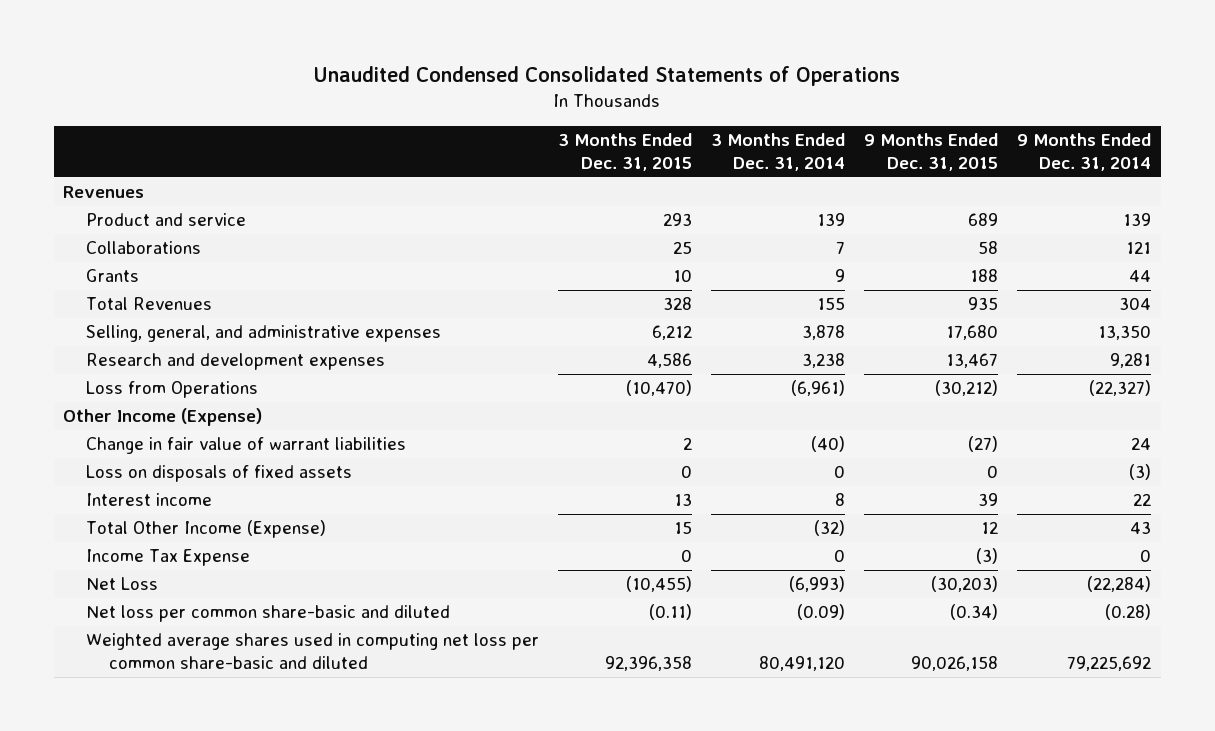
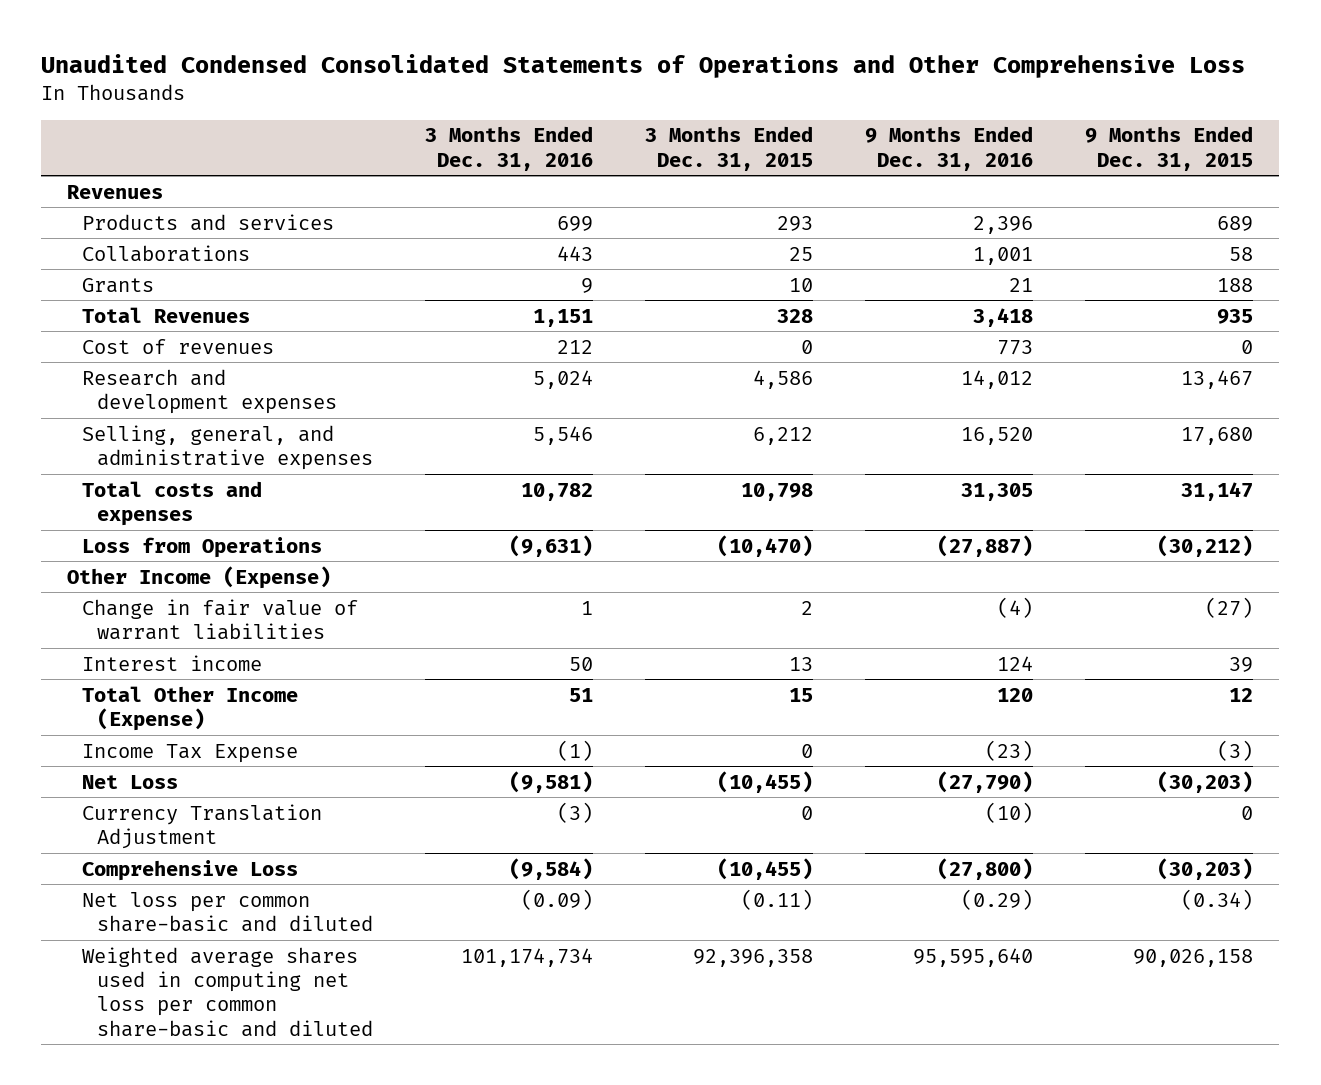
[313,66,901,87] Unaudited Condensed Consolidated Statements of Operations -> [41,53,1246,78] Unaudited Condensed Consolidated Statements of Operations and Other Comprehensive Loss
[711,133,846,171] 3 Months Ended Dec. 31, 2014 -> none
[1017,133,1152,171] 9 Months Ended Dec. 31, 2014 -> none
none -> [425,126,594,171] 3 Months Ended Dec. 31, 2016
none -> [865,126,1034,171] 9 Months Ended Dec. 31, 2016
[86,213,247,227] Product and service -> [82,213,335,231] Products and services
none -> [82,338,275,354] Cost of revenues
[86,325,442,343] Selling, general, and administrative expenses -> [82,424,374,471] Selling, general, and administrative expenses
none -> [82,480,263,527] Total costs and expenses
[86,465,353,483] Loss on disposals of fixed assets -> none
none -> [82,803,323,850] Currency Translation Adjustment
none -> [82,859,299,881] Comprehensive Loss

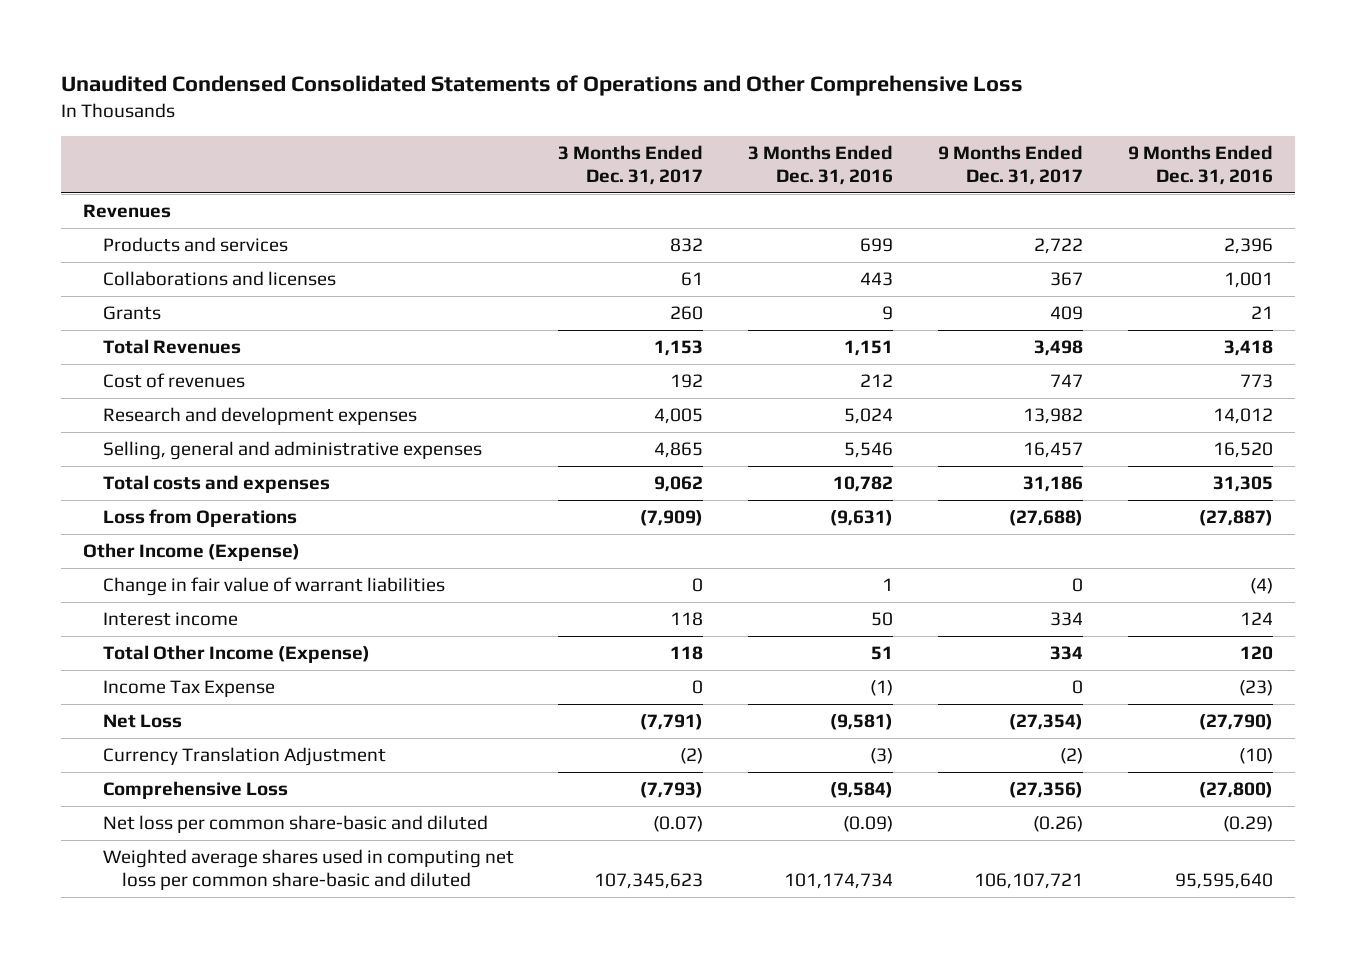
[645,126,814,171] 3 Months Ended Dec. 31, 2015 -> none
[1085,126,1254,171] 9 Months Ended Dec. 31, 2015 -> none
none -> [558,145,704,185] 3 Months Ended Dec. 31, 2017
none -> [937,145,1083,185] 9 Months Ended Dec. 31, 2017
[82,244,251,262] Collaborations -> [102,271,336,287] Collaborations and licenses
[82,424,374,471] Selling, general, and administrative expenses -> [102,441,482,461] Selling, general and administrative expenses

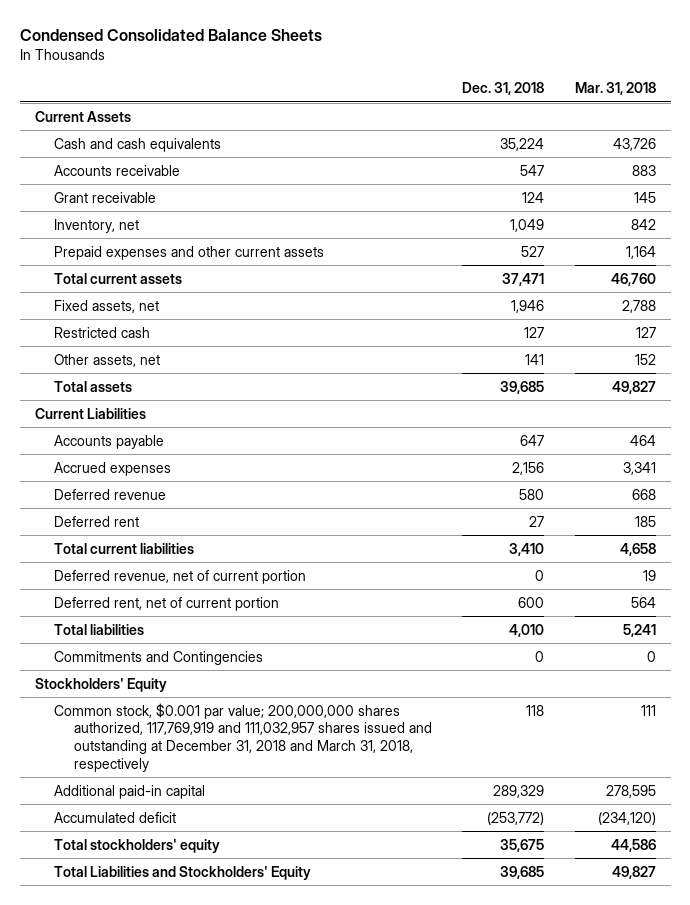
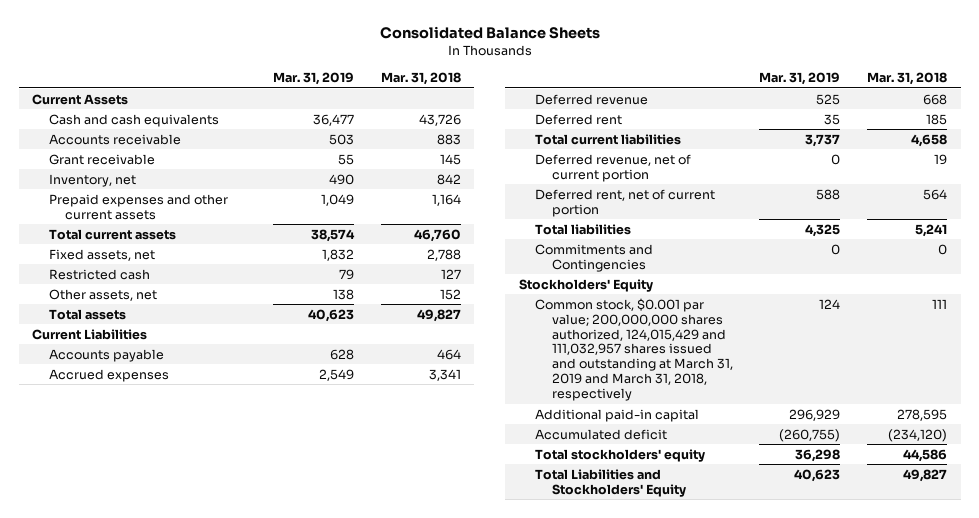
[19,29,322,42] Condensed Consolidated Balance Sheets -> [379,26,600,40] Consolidated Balance Sheets
[462,82,545,96] Dec. 31, 2018 -> none
none -> [272,71,354,85] Mar. 31, 2019
[54,702,433,772] Common stock, $0.001 par value; 200,000,000 shares authorized, 117,769,919 and 111,032,957 shares issued and outstanding at December 31, 2018 and March 31, 2018, respectively -> [535,297,733,401] Common stock, $0.001 par value; 200,000,000 shares authorized, 124,015,429 and 111,032,957 shares issued and outstanding at March 31, 2019 and March 31, 2018, respectively

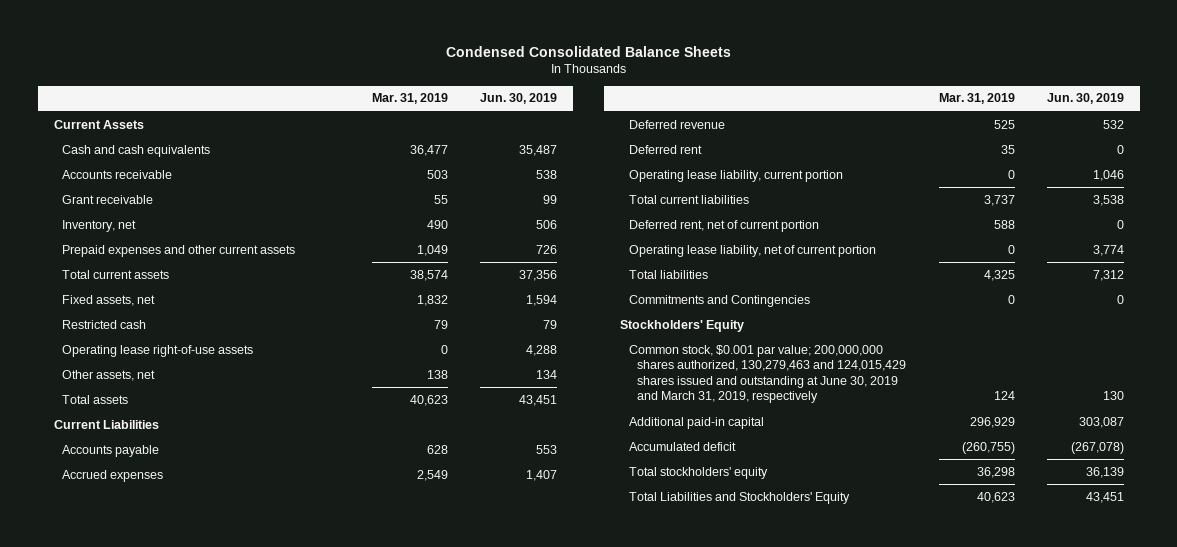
[379,26,600,40] Consolidated Balance Sheets -> [445,45,731,57] Condensed Consolidated Balance Sheets
[380,71,461,85] Mar. 31, 2018 -> none
none -> [480,93,558,105] Jun. 30, 2019
none -> [62,344,254,357] Operating lease right-of-use assets
none -> [628,169,843,182] Operating lease liability, current portion
[535,153,692,182] Deferred revenue, net of current portion -> none
none -> [628,244,876,257] Operating lease liability, net of current portion
[535,297,733,401] Common stock, $0.001 par value; 200,000,000 shares authorized, 124,015,429 and 111,032,957 shares issued and outstanding at March 31, 2019 and March 31, 2018, respectively -> [628,344,907,404] Common stock, $0.001 par value; 200,000,000 shares authorized, 130,279,463 and 124,015,429 shares issued and outstanding at June 30, 2019 and March 31, 2019, respectively

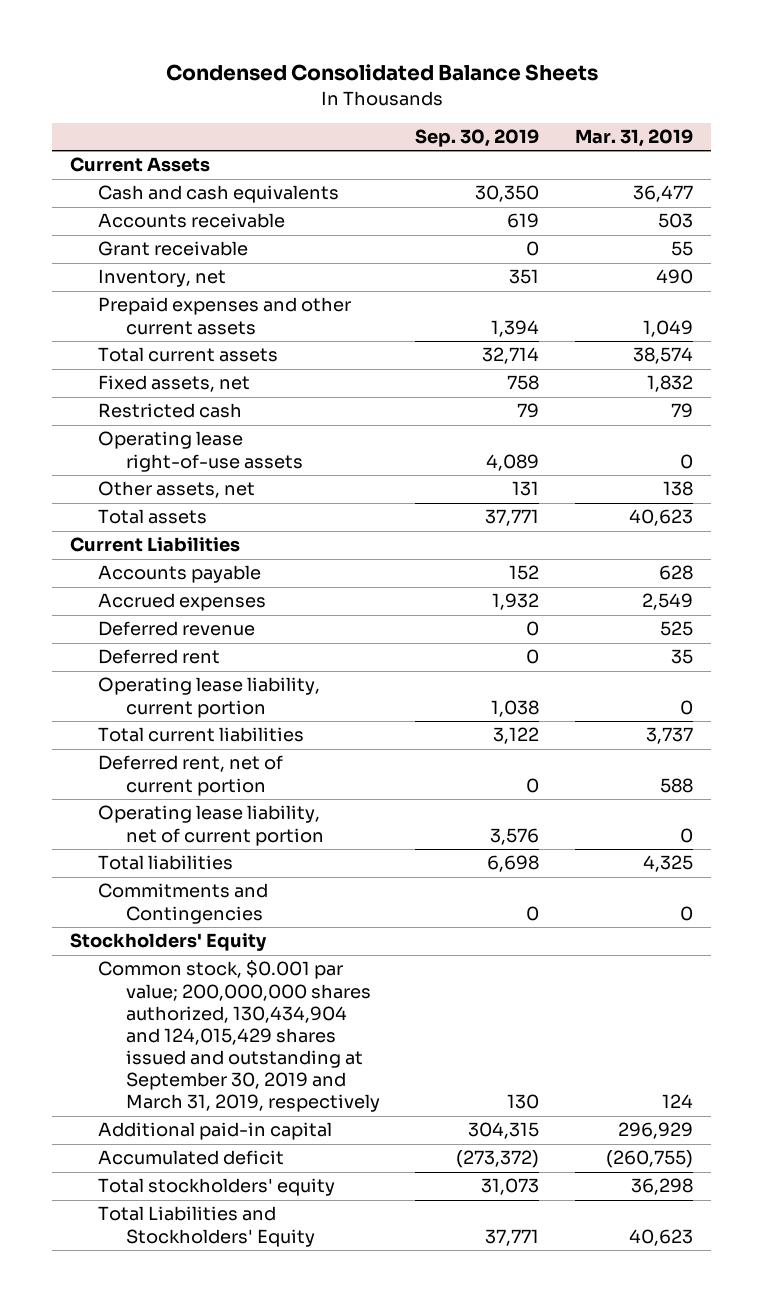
[480,93,558,105] Jun. 30, 2019 -> none
none -> [415,129,540,148] Sep. 30, 2019
[628,344,907,404] Common stock, $0.001 par value; 200,000,000 shares authorized, 130,279,463 and 124,015,429 shares issued and outstanding at June 30, 2019 and March 31, 2019, respectively -> [98,960,380,1113] Common stock, $0.001 par value; 200,000,000 shares authorized, 130,434,904 and 124,015,429 shares issued and outstanding at September 30, 2019 and March 31, 2019, respectively

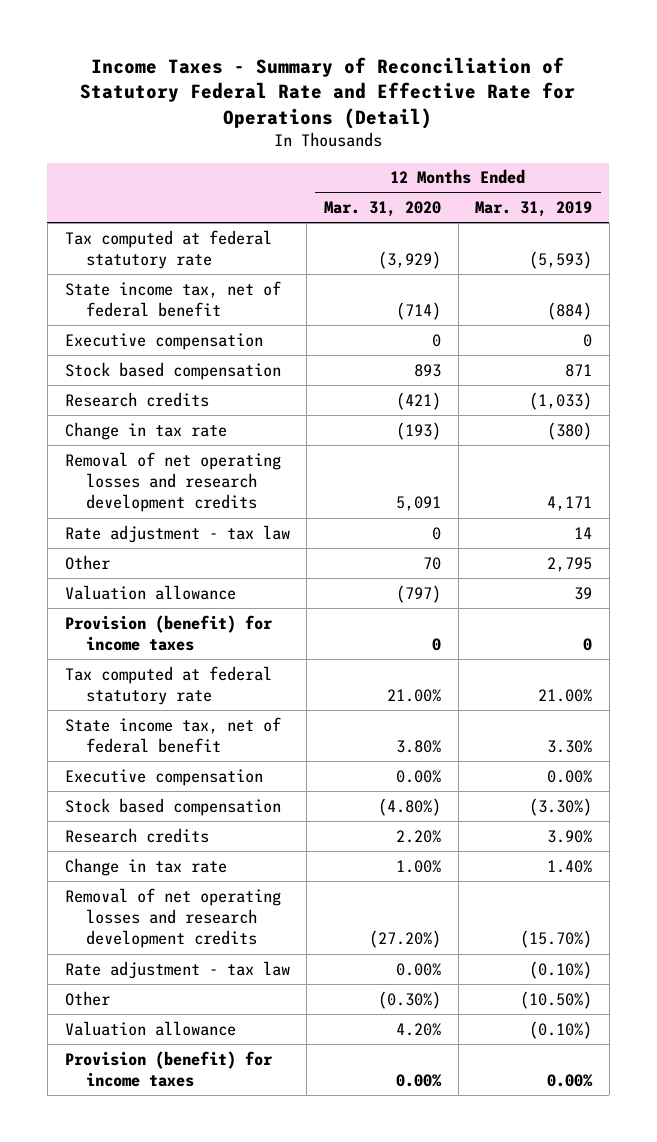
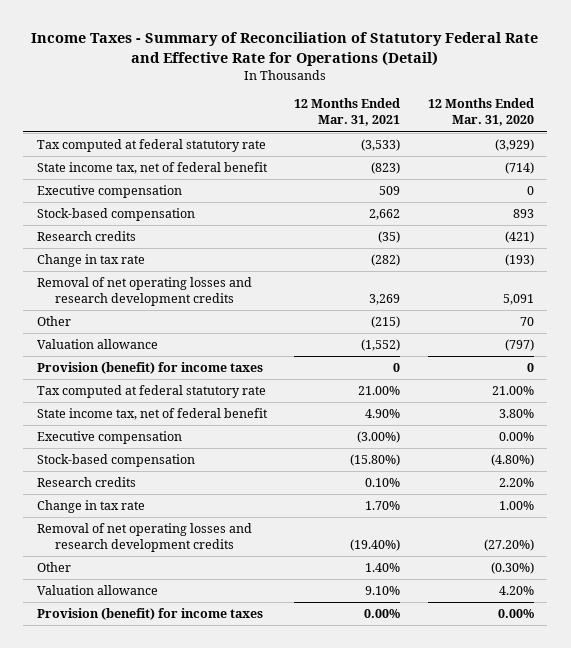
[475,201,593,218] Mar. 31, 2019 -> none
none -> [294,98,401,127] 12 Months Ended Mar. 31, 2021
[64,361,281,380] Stock based compensation -> [37,208,196,222] Stock-based compensation
[64,524,290,543] Rate adjustment - tax law -> none
[64,797,281,816] Stock based compensation -> [37,454,196,468] Stock-based compensation
[64,960,290,979] Rate adjustment - tax law -> none

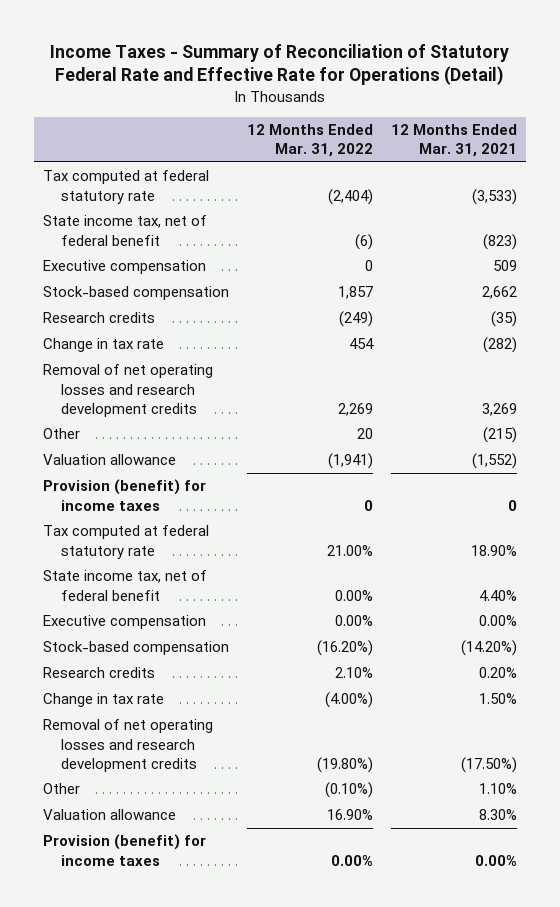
[427,98,534,127] 12 Months Ended Mar. 31, 2020 -> none
none -> [246,123,373,158] 12 Months Ended Mar. 31, 2022
[358,386,401,396] 21.00% -> [470,544,517,556] 18.90%
[365,409,401,419] 4.90% -> [478,589,517,601] 4.40%
[357,431,401,444] (3.00%) -> [478,615,517,627] 0.00%
[350,454,401,467] (15.80%) -> [460,640,517,657] (14.20%)
[365,478,401,488] 0.10% -> [478,667,517,679] 0.20%
[365,501,401,511] 1.70% -> [478,693,517,705] 1.50%
[350,539,401,552] (19.40%) -> [460,757,517,774] (17.50%)
[365,563,401,573] 1.40% -> [478,783,517,795] 1.10%
[365,586,401,596] 9.10% -> [478,809,517,821] 8.30%

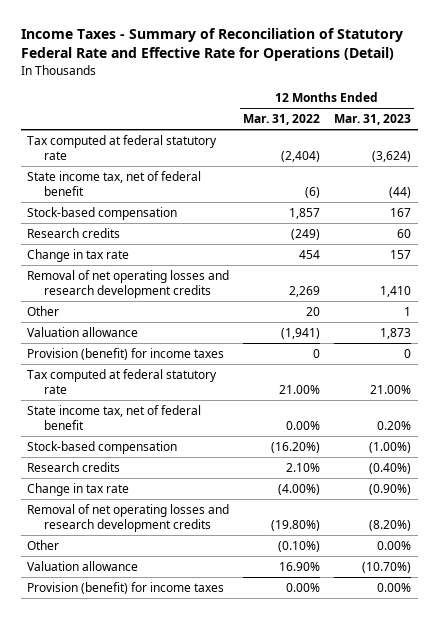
[390,123,517,158] 12 Months Ended Mar. 31, 2021 -> none
none -> [333,114,411,126] Mar. 31, 2023
[42,260,206,275] Executive compensation -> none
[42,615,206,630] Executive compensation -> none

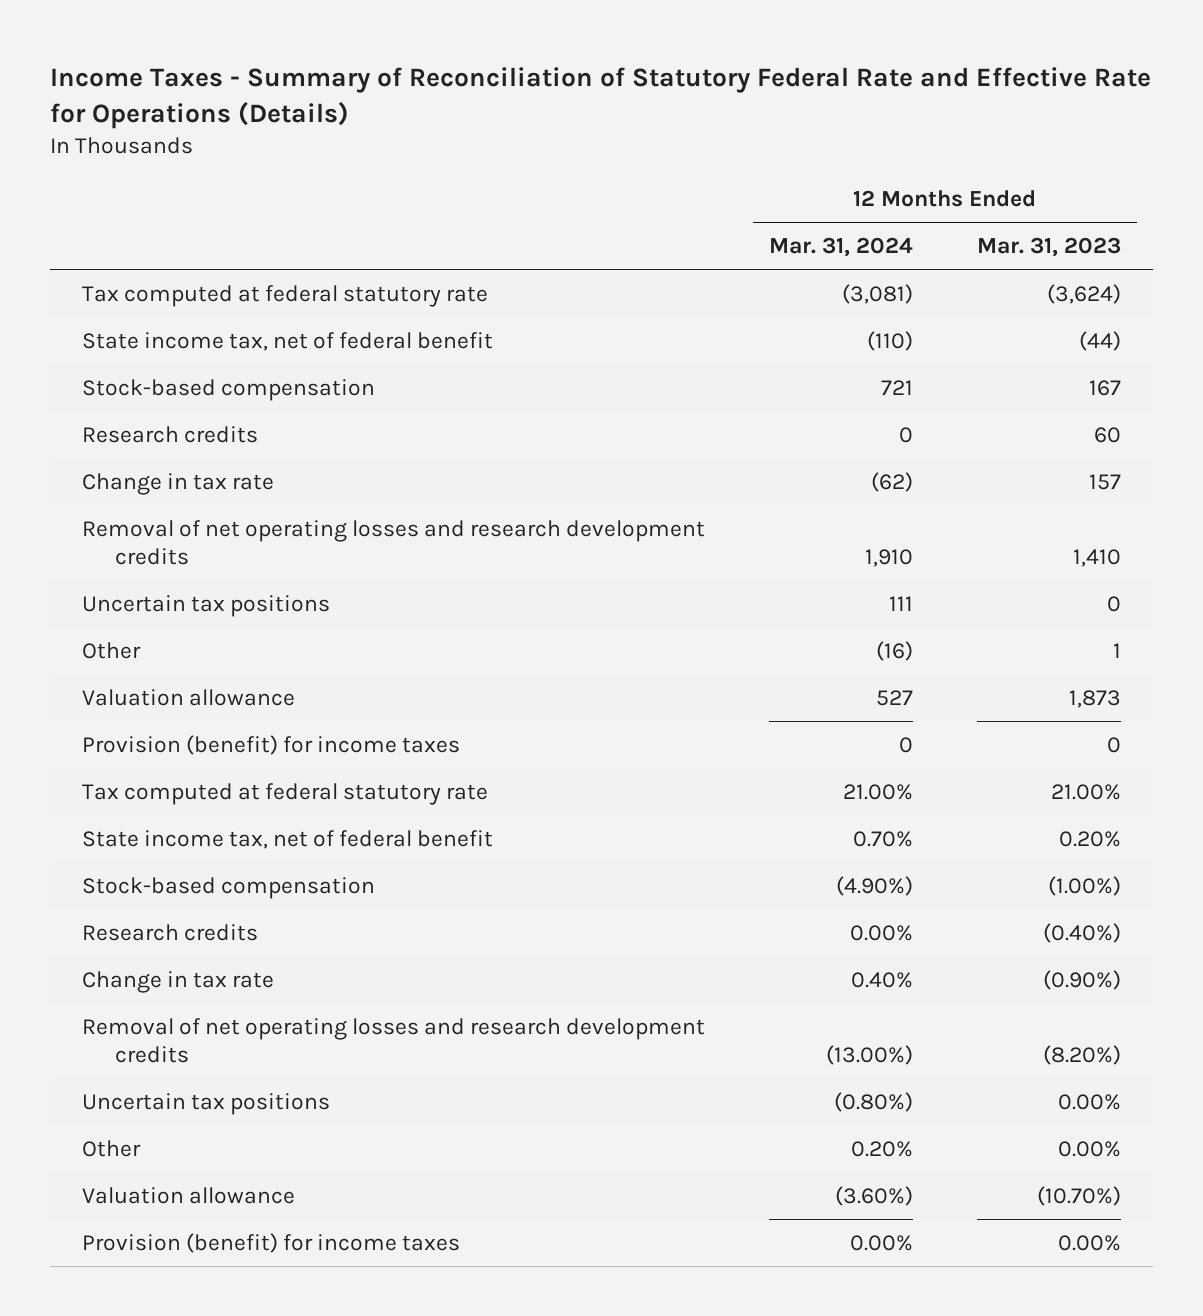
[20,28,403,62] Income Taxes - Summary of Reconciliation of Statutory Federal Rate and Effective Rate for Operations (Detail) -> [50,66,1152,129] Income Taxes - Summary of Reconciliation of Statutory Federal Rate and Effective Rate for Operations (Details)
[243,114,321,126] Mar. 31, 2022 -> none
none -> [769,237,914,258] Mar. 31, 2024
none -> [82,594,331,617] Uncertain tax positions
none -> [82,1092,331,1115] Uncertain tax positions

